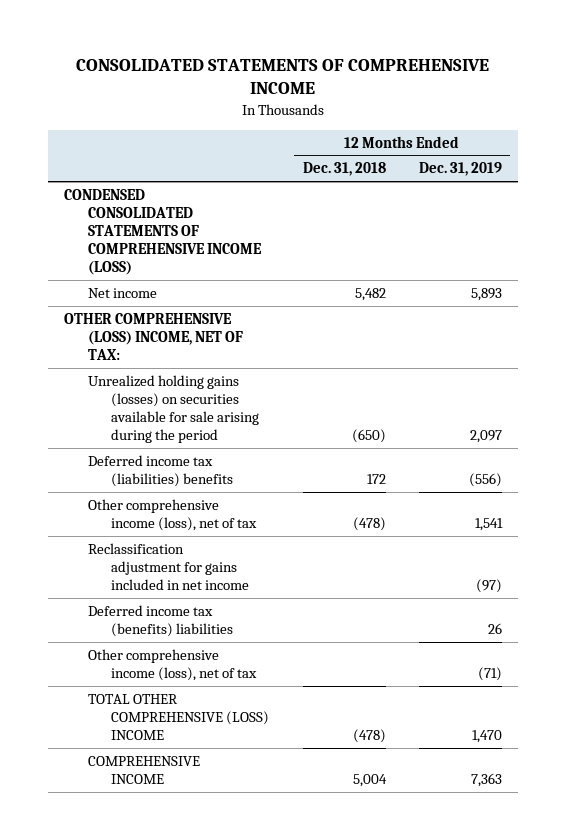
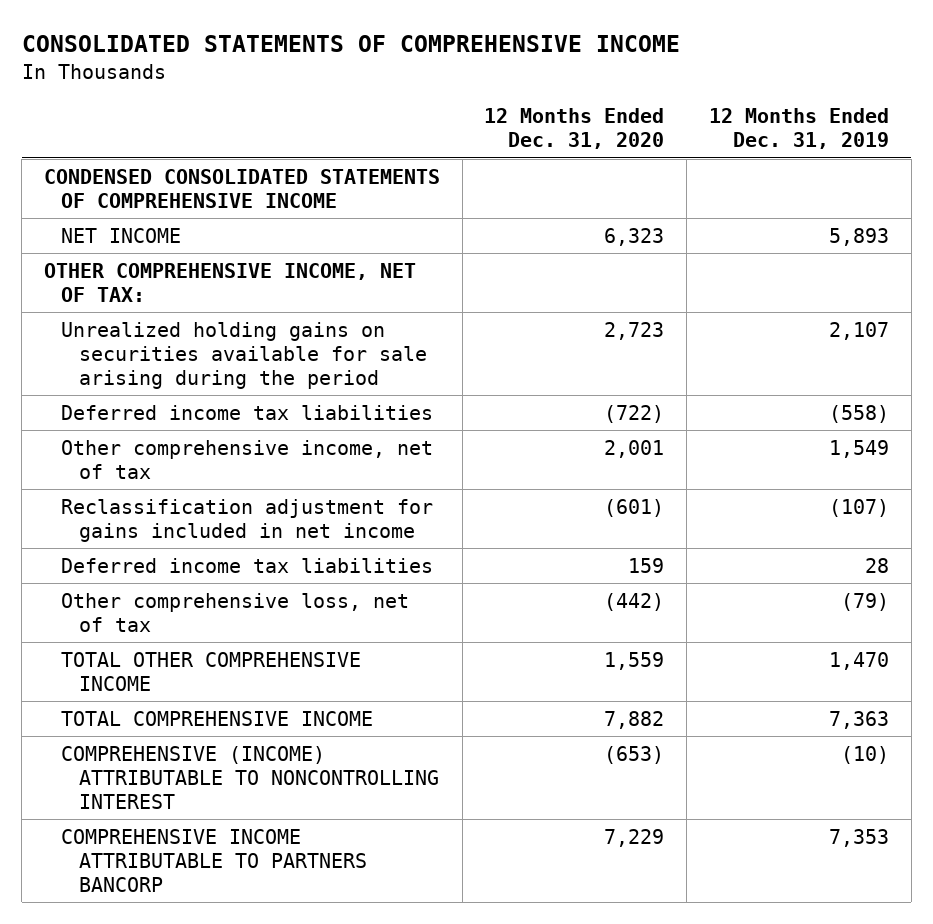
[302,162,386,177] Dec. 31, 2018 -> none
none -> [484,108,665,150] 12 Months Ended Dec. 31, 2020
[64,188,262,276] CONDENSED CONSOLIDATED STATEMENTS OF COMPREHENSIVE INCOME (LOSS) -> [44,168,441,208] CONDENSED CONSOLIDATED STATEMENTS OF COMPREHENSIVE INCOME
[87,287,157,298] Net income -> [61,227,182,243] NET INCOME
[64,312,243,360] OTHER COMPREHENSIVE (LOSS) INCOME, NET OF TAX: -> [44,262,417,302] OTHER COMPREHENSIVE INCOME, NET OF TAX:
[87,374,260,444] Unrealized holding gains (losses) on securities available for sale arising during the period -> [61,321,427,389] Unrealized holding gains on securities available for sale arising during the period
[469,430,502,444] 2,097 -> [828,321,889,340] 2,107
[87,454,234,487] Deferred income tax (liabilities) benefits -> [61,404,434,420] Deferred income tax liabilities
[468,472,502,487] (556) -> [828,404,889,423] (558)
[87,498,258,531] Other comprehensive income (loss), net of tax -> [61,439,434,479] Other comprehensive income, net of tax
[474,517,503,531] 1,541 -> [828,439,889,458] 1,549
[475,578,502,593] (97) -> [828,498,889,517] (107)
[87,604,234,637] Deferred income tax (benefits) liabilities -> [61,557,434,573] Deferred income tax liabilities
[487,622,502,634] 26 -> [864,557,889,573] 28
[87,648,258,681] Other comprehensive income (loss), net of tax -> [61,592,410,632] Other comprehensive loss, net of tax
[477,666,502,681] (71) -> [840,592,889,611] (79)
[87,693,270,740] TOTAL OTHER COMPREHENSIVE (LOSS) INCOME -> [61,651,362,691] TOTAL OTHER COMPREHENSIVE INCOME
none -> [61,710,374,726] TOTAL COMPREHENSIVE INCOME
none -> [61,745,439,809] COMPREHENSIVE (INCOME) ATTRIBUTABLE TO NONCONTROLLING INTEREST
[87,755,200,784] COMPREHENSIVE INCOME -> [61,828,367,892] COMPREHENSIVE INCOME ATTRIBUTABLE TO PARTNERS BANCORP
[470,772,502,787] 7,363 -> [828,828,889,847] 7,353

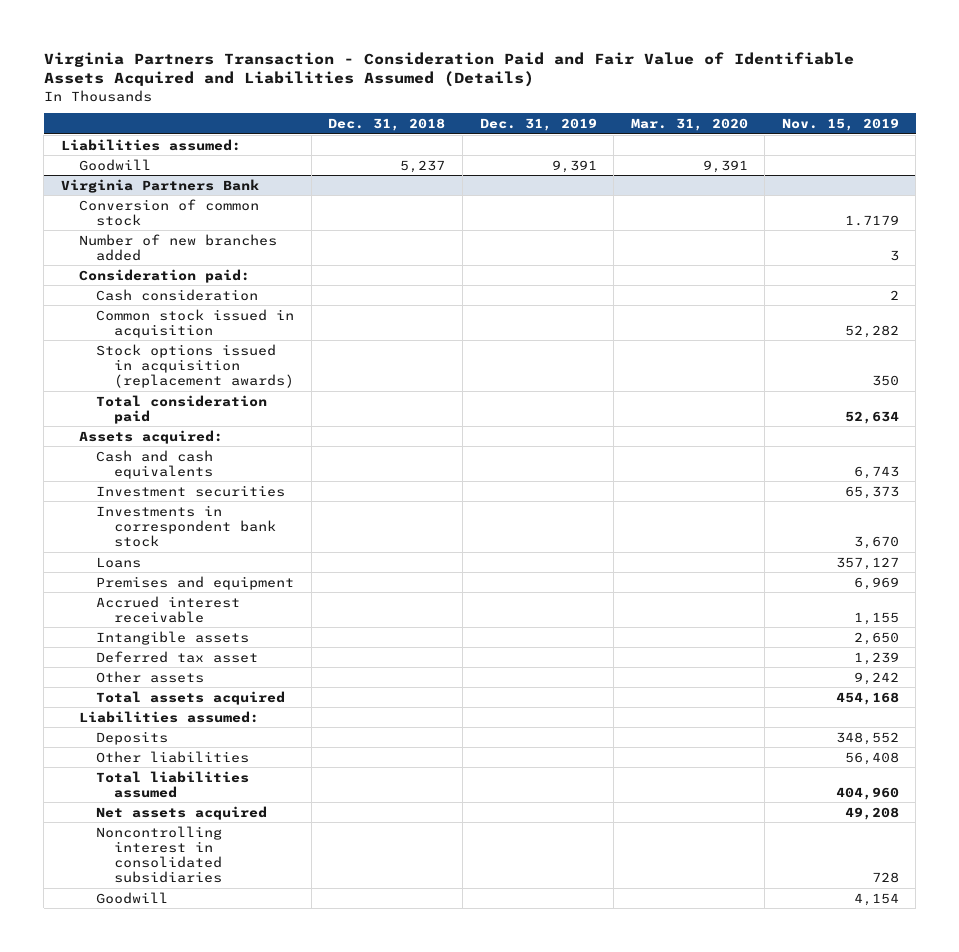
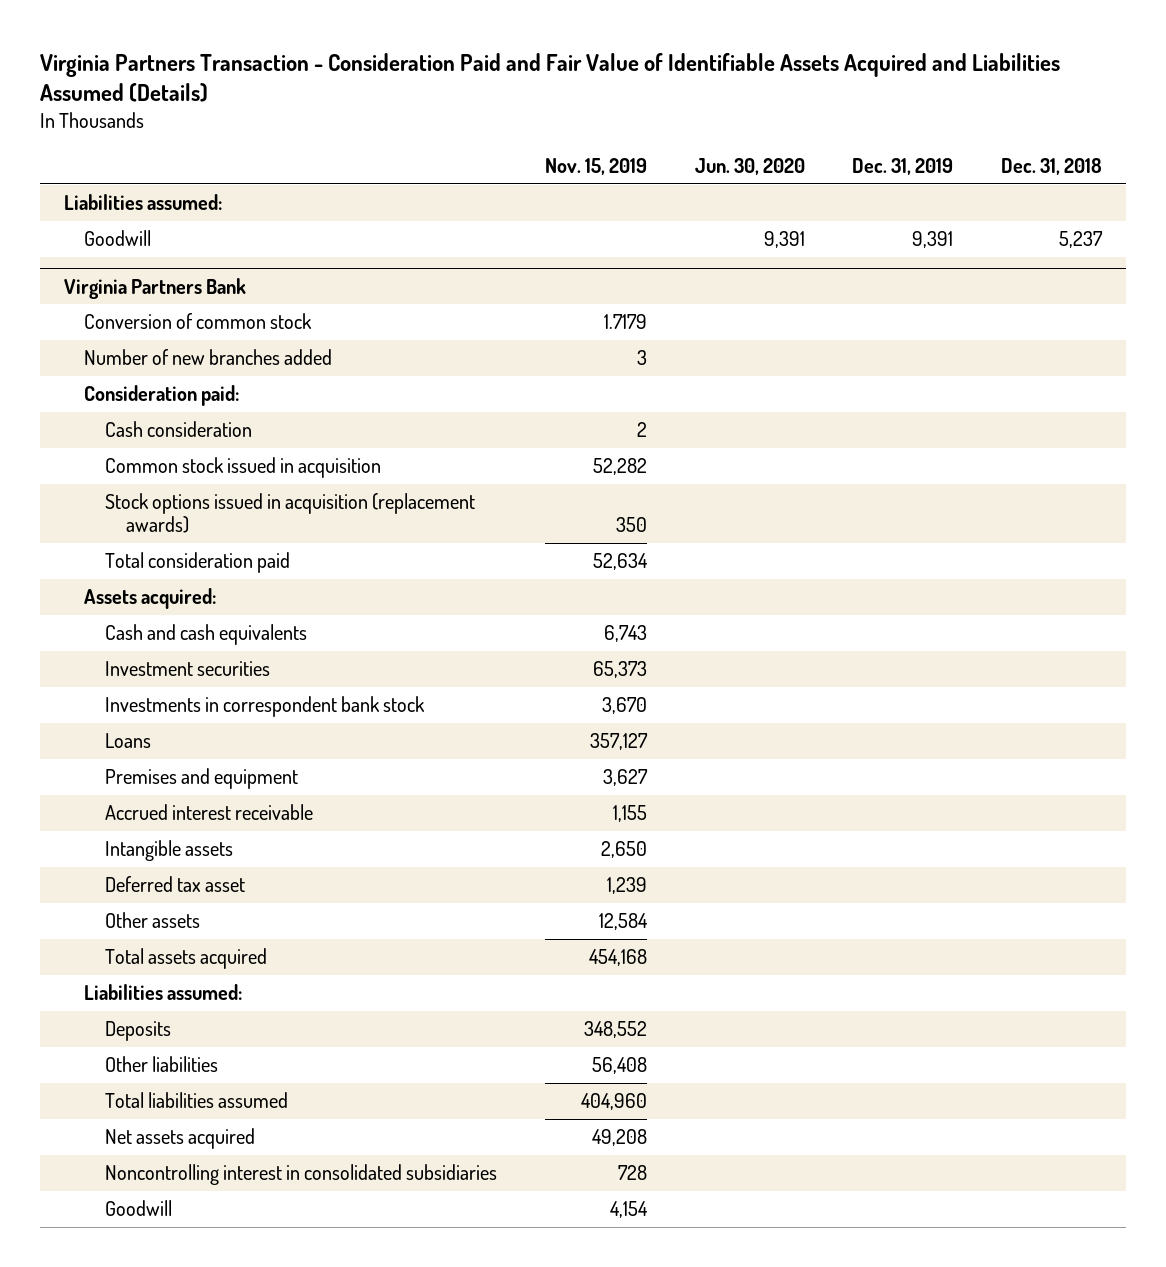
[630,117,748,131] Mar. 31, 2020 -> none
none -> [694,157,805,175] Jun. 30, 2020
[853,576,899,590] 6,969 -> [602,769,648,787] 3,627
[853,671,899,685] 9,242 -> [598,913,648,931] 12,584

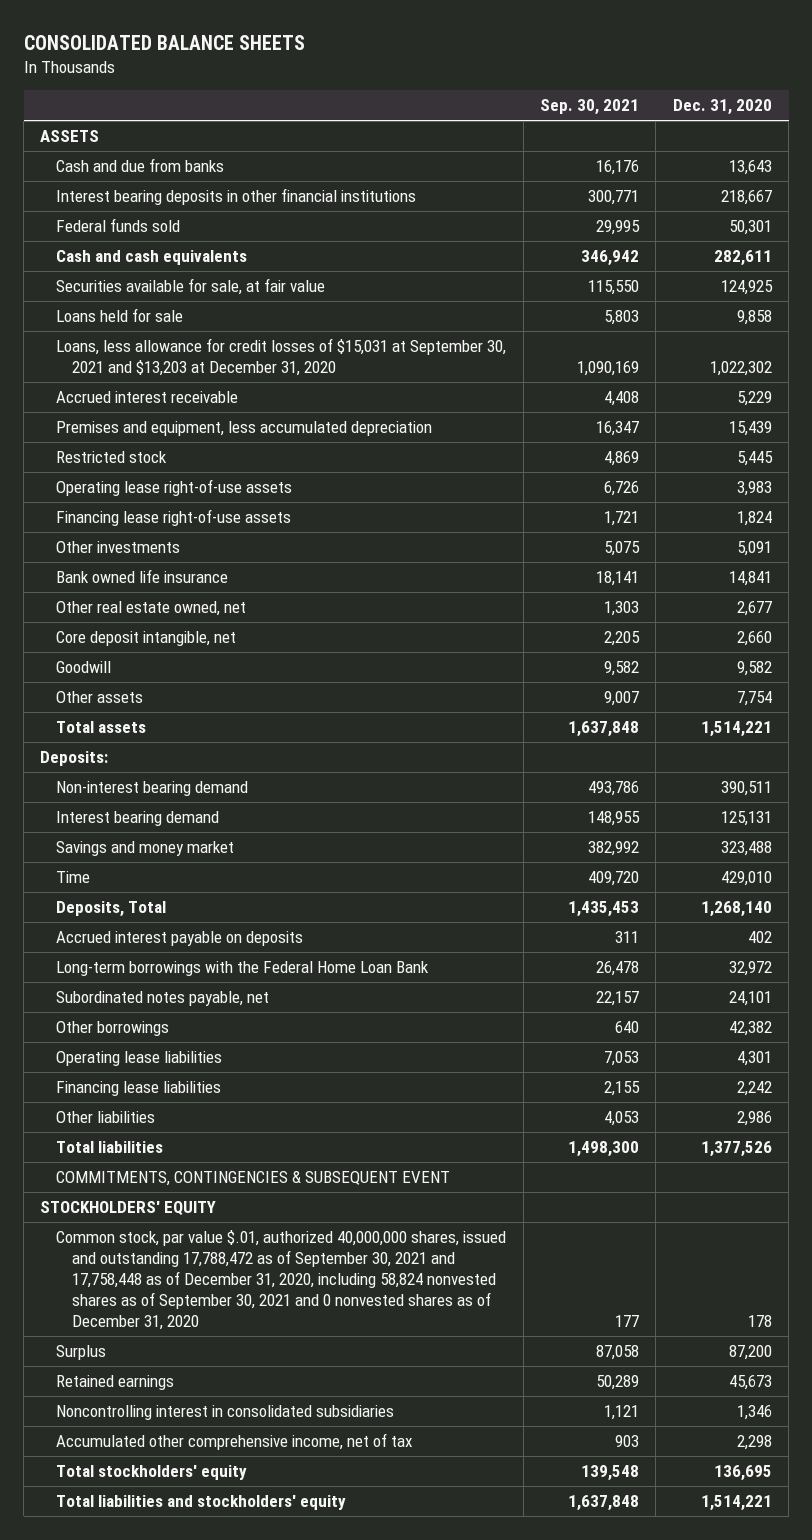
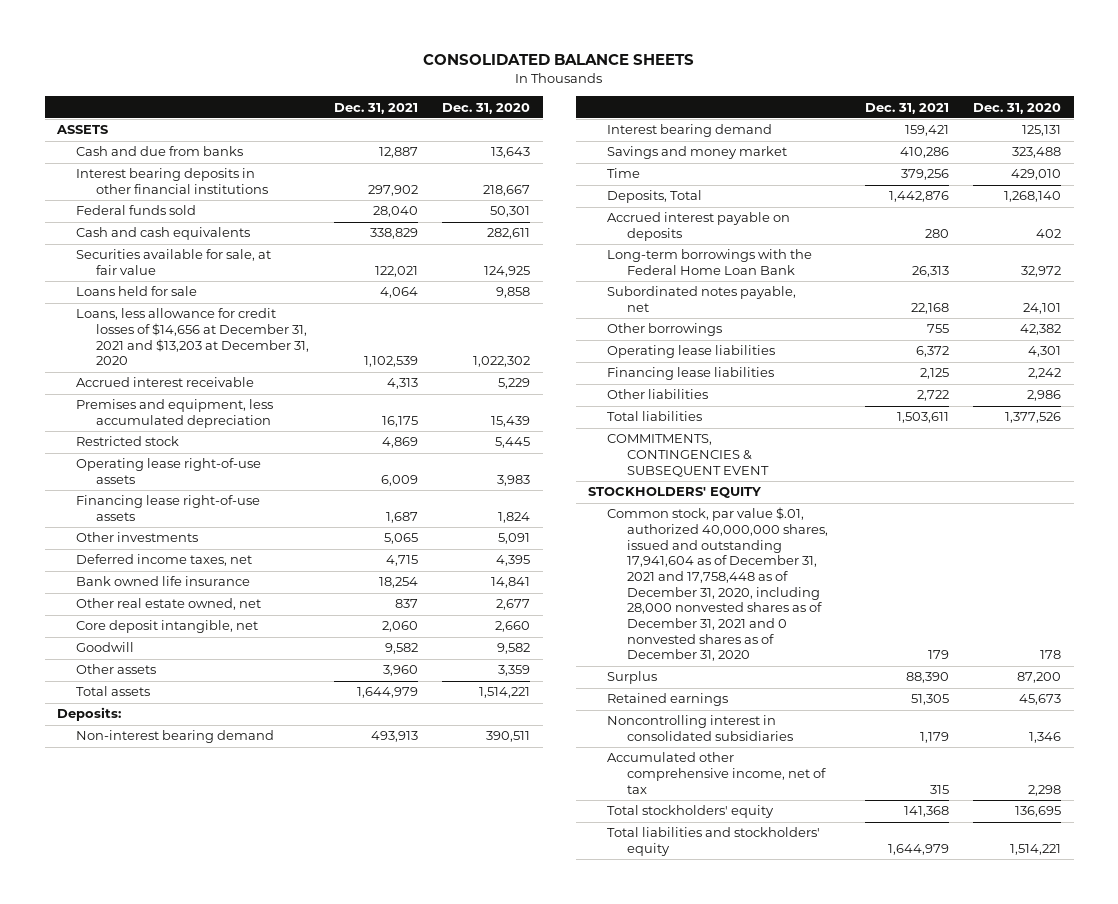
[540,99,640,116] Sep. 30, 2021 -> none
none -> [333,102,418,114] Dec. 31, 2021
[56,338,507,377] Loans, less allowance for credit losses of $15,031 at September 30, 2021 and $13,203 at December 31, 2020 -> [76,308,309,366] Loans, less allowance for credit losses of $14,656 at December 31, 2021 and $13,203 at December 31, 2020
none -> [76,554,253,567] Deferred income taxes, net
[736,691,772,707] 7,754 -> [498,665,531,677] 3,359
[56,1230,507,1330] Common stock, par value $.01, authorized 40,000,000 shares, issued and outstanding 17,788,472 as of September 30, 2021 and 17,758,448 as of December 31, 2020, including 58,824 nonvested shares as of September 30, 2021 and 0 nonvested shares as of December 31, 2020 -> [607,507,828,662] Common stock, par value $.01, authorized 40,000,000 shares, issued and outstanding 17,941,604 as of December 31, 2021 and 17,758,448 as of December 31, 2020, including 28,000 nonvested shares as of December 31, 2021 and 0 nonvested shares as of December 31, 2020

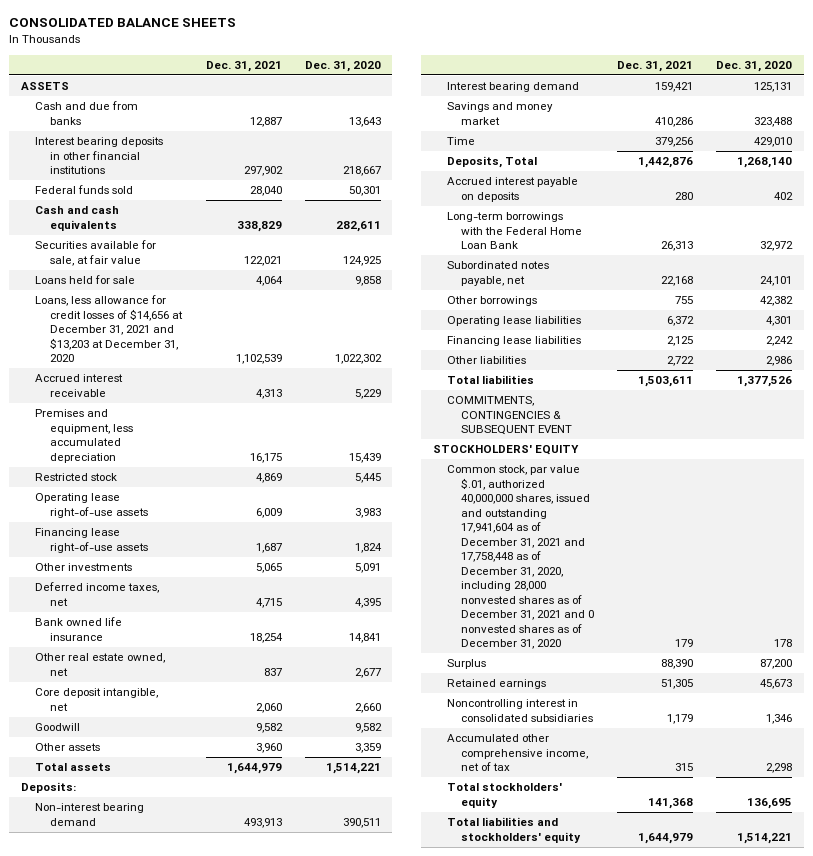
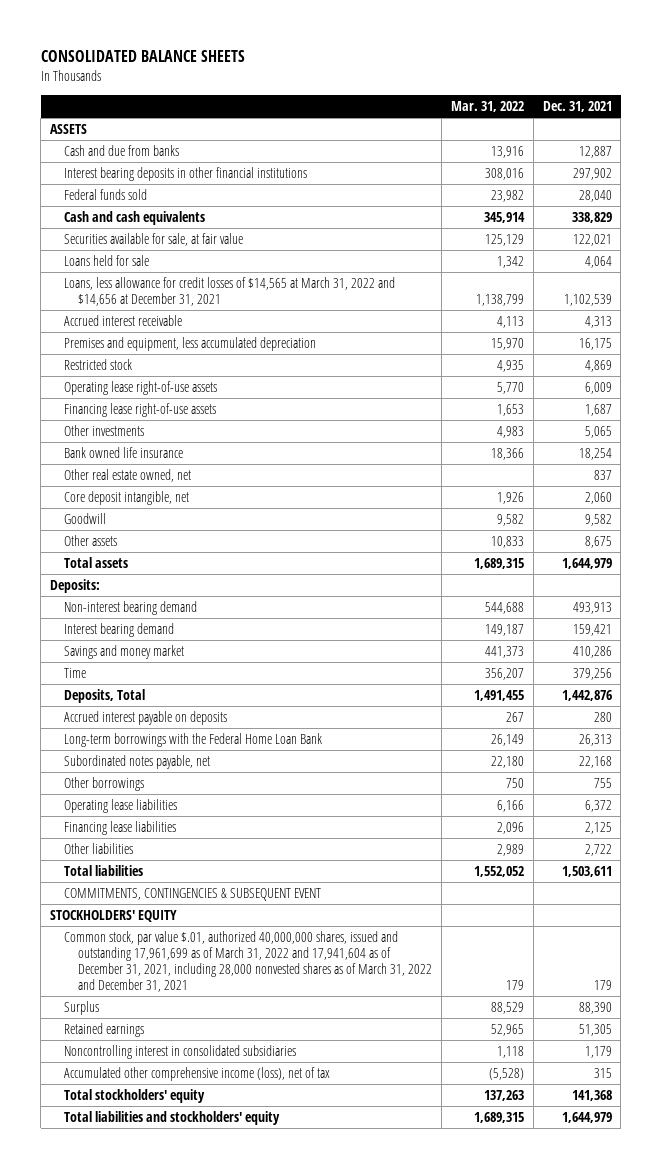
[304,60,381,72] Dec. 31, 2020 -> none
none -> [450,100,524,112] Mar. 31, 2022
[35,295,183,363] Loans, less allowance for credit losses of $14,656 at December 31, 2021 and $13,203 at December 31, 2020 -> [63,277,395,307] Loans, less allowance for credit losses of $14,565 at March 31, 2022 and $14,656 at December 31, 2021
[35,582,160,606] Deferred income taxes, net -> none
[255,743,282,754] 3,960 -> [584,536,612,549] 8,675
[446,465,595,650] Common stock, par value $.01, authorized 40,000,000 shares, issued and outstanding 17,941,604 as of December 31, 2021 and 17,758,448 as of December 31, 2020, including 28,000 nonvested shares as of December 31, 2021 and 0 nonvested shares as of December 31, 2020 -> [63,931,432,993] Common stock, par value $.01, authorized 40,000,000 shares, issued and outstanding 17,961,699 as of March 31, 2022 and 17,941,604 as of December 31, 2021, including 28,000 nonvested shares as of March 31, 2022 and December 31, 2021
[446,734,589,772] Accumulated other comprehensive income, net of tax -> [63,1067,330,1082] Accumulated other comprehensive income (loss), net of tax

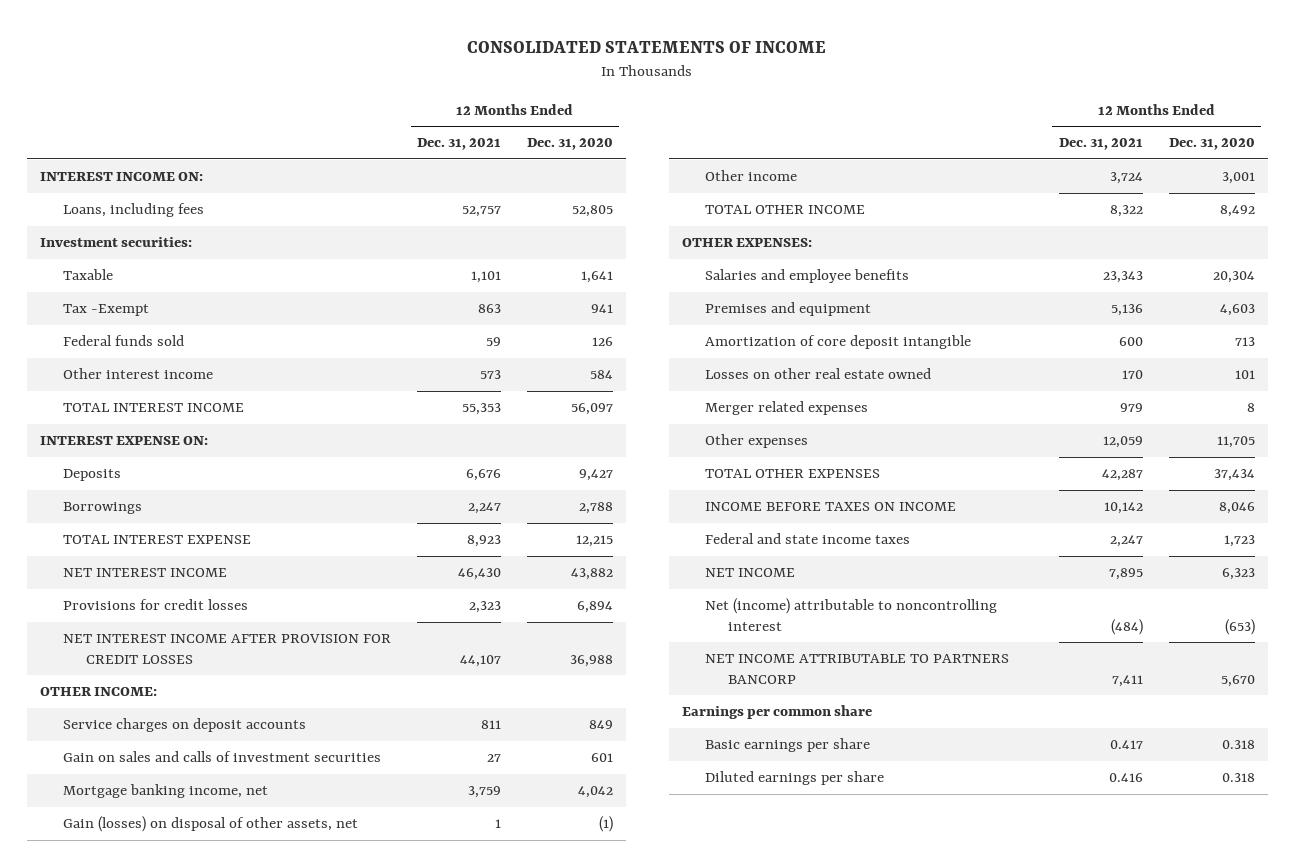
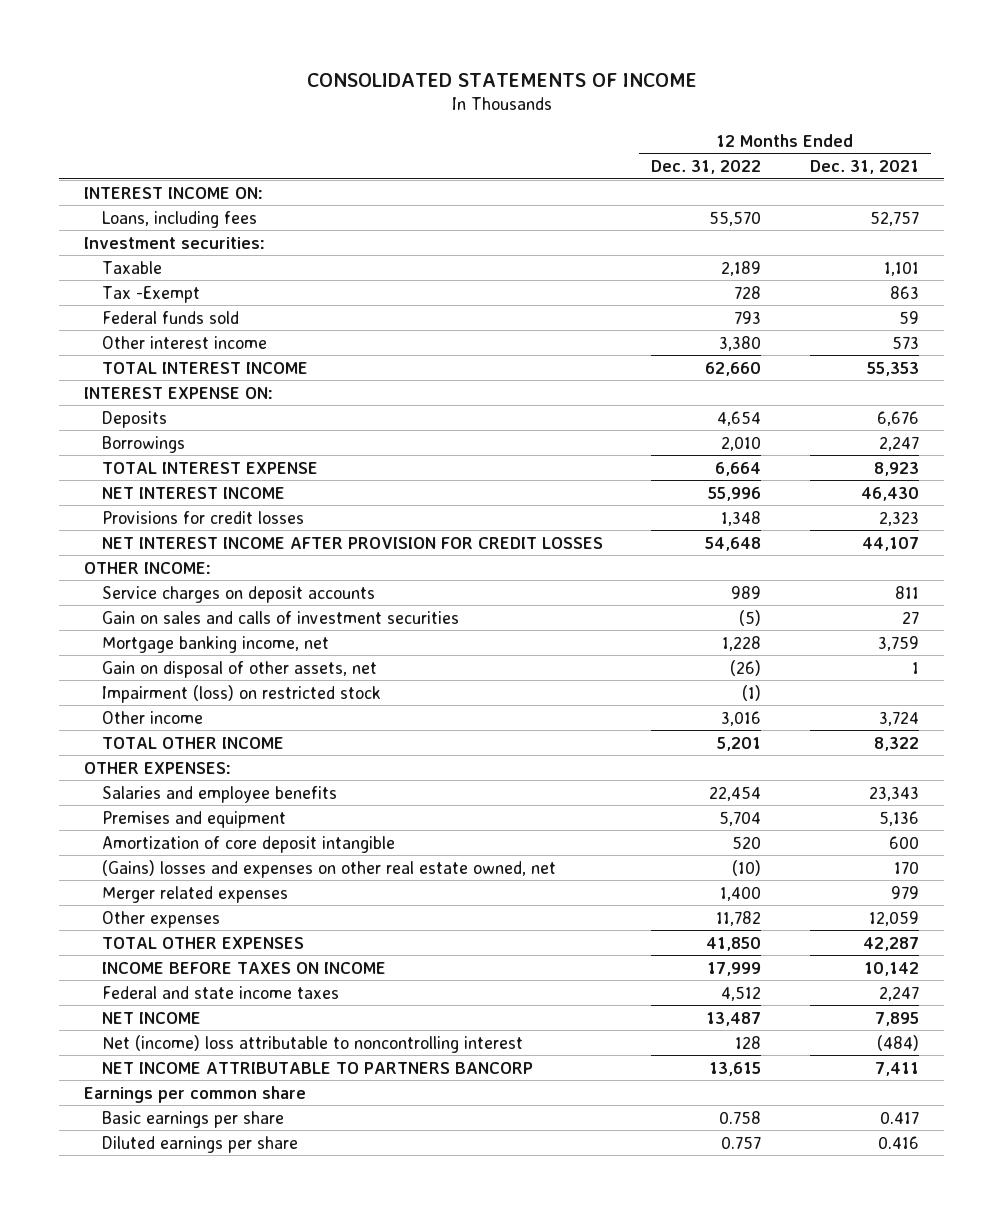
[526,138,613,151] Dec. 31, 2020 -> none
none -> [651,160,762,175] Dec. 31, 2022
[63,816,359,833] Gain (losses) on disposal of other assets, net -> [101,660,377,678] Gain on disposal of other assets, net
none -> [101,684,381,703] Impairment (loss) on restricted stock
[704,368,931,380] Losses on other real estate owned -> [101,859,556,878] (Gains) losses and expenses on other real estate owned, net
[704,598,997,632] Net (income) attributable to noncontrolling interest -> [101,1034,523,1053] Net (income) loss attributable to noncontrolling interest

